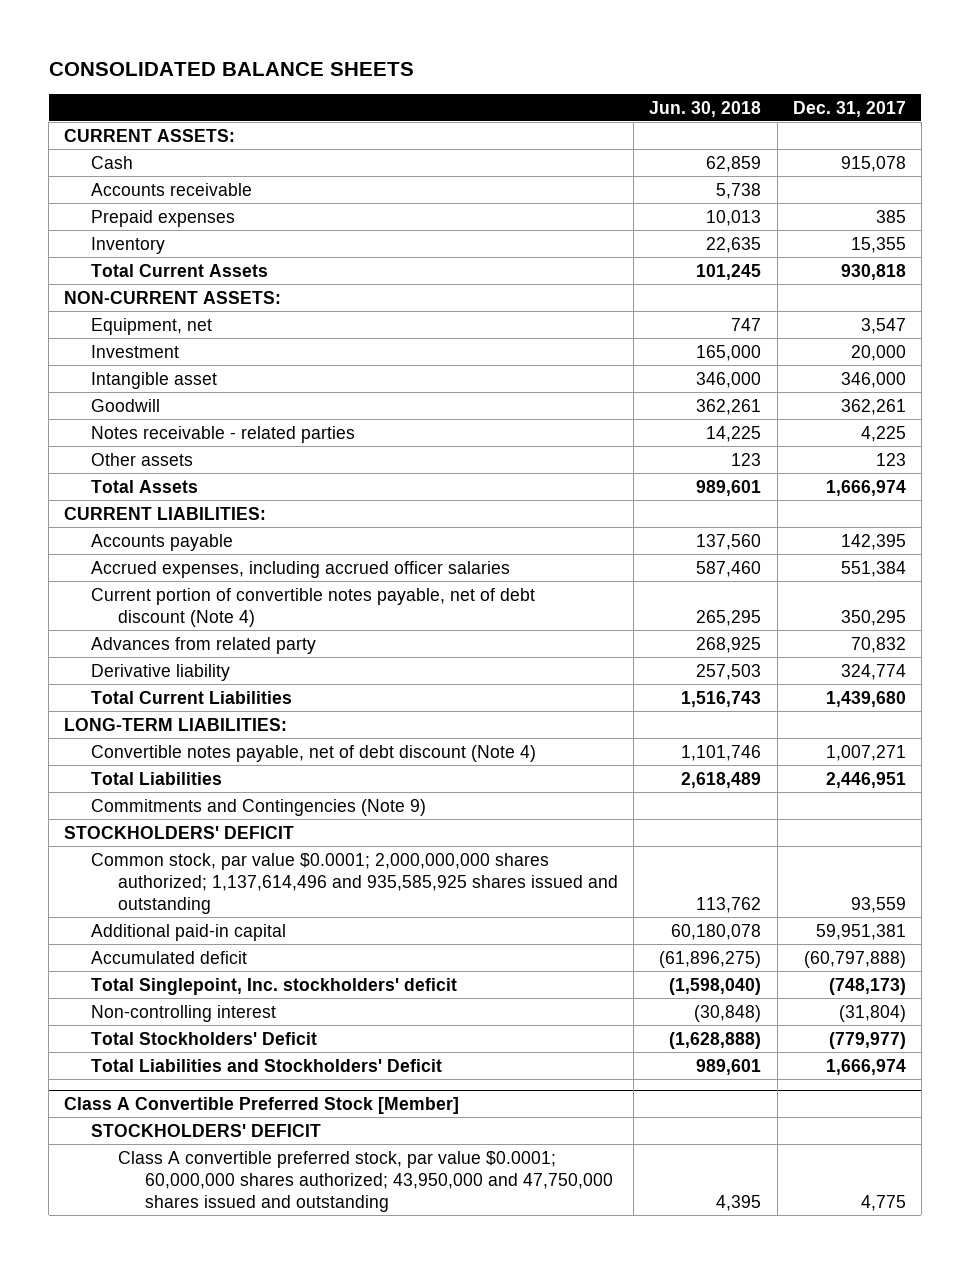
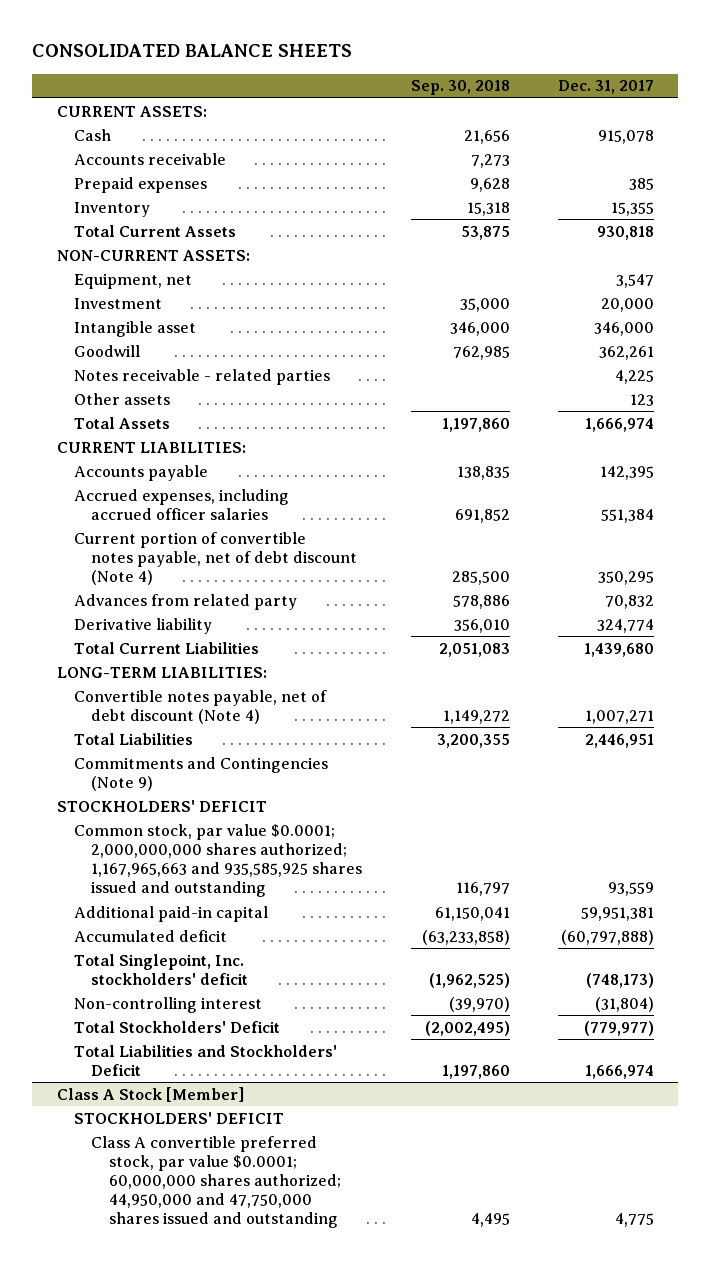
[649,100,762,117] Jun. 30, 2018 -> none
none -> [410,80,510,96] Sep. 30, 2018
[91,852,619,915] Common stock, par value $0.0001; 2,000,000,000 shares authorized; 1,137,614,496 and 935,585,925 shares issued and outstanding -> [73,823,363,898] Common stock, par value $0.0001; 2,000,000,000 shares authorized; 1,167,965,663 and 935,585,925 shares issued and outstanding
[64,1096,460,1114] Class A Convertible Preferred Stock [Member] -> [56,1086,244,1102] Class A Stock [Member]
[118,1150,614,1213] Class A convertible preferred stock, par value $0.0001; 60,000,000 shares authorized; 43,950,000 and 47,750,000 shares issued and outstanding -> [91,1135,341,1229] Class A convertible preferred stock, par value $0.0001; 60,000,000 shares authorized; 44,950,000 and 47,750,000 shares issued and outstanding

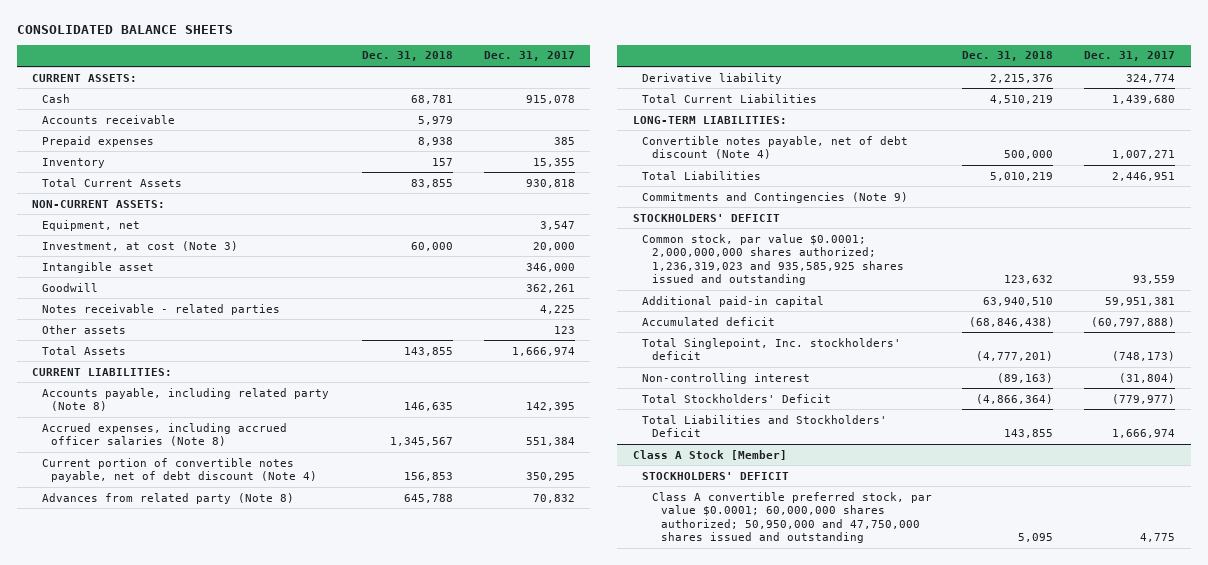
[410,80,510,96] Sep. 30, 2018 -> none
none -> [361,51,453,62] Dec. 31, 2018
[73,297,162,309] Investment -> [41,240,238,251] Investment, at cost (Note 3)
[73,464,208,481] Accounts payable -> [41,387,329,412] Accounts payable, including related party (Note 8)
[73,488,289,520] Accrued expenses, including accrued officer salaries -> [41,422,287,447] Accrued expenses, including accrued officer salaries (Note 8)
[73,593,297,610] Advances from related party -> [41,492,294,504] Advances from related party (Note 8)
[73,823,363,898] Common stock, par value $0.0001; 2,000,000,000 shares authorized; 1,167,965,663 and 935,585,925 shares issued and outstanding -> [642,233,904,285] Common stock, par value $0.0001; 2,000,000,000 shares authorized; 1,236,319,023 and 935,585,925 shares issued and outstanding
[91,1135,341,1229] Class A convertible preferred stock, par value $0.0001; 60,000,000 shares authorized; 44,950,000 and 47,750,000 shares issued and outstanding -> [651,491,932,543] Class A convertible preferred stock, par value $0.0001; 60,000,000 shares authorized; 50,950,000 and 47,750,000 shares issued and outstanding

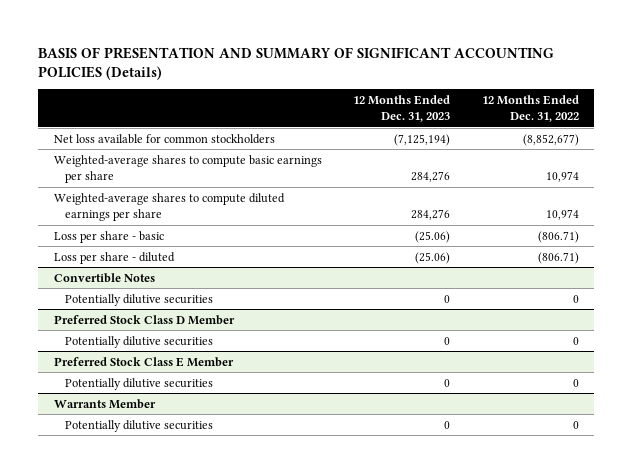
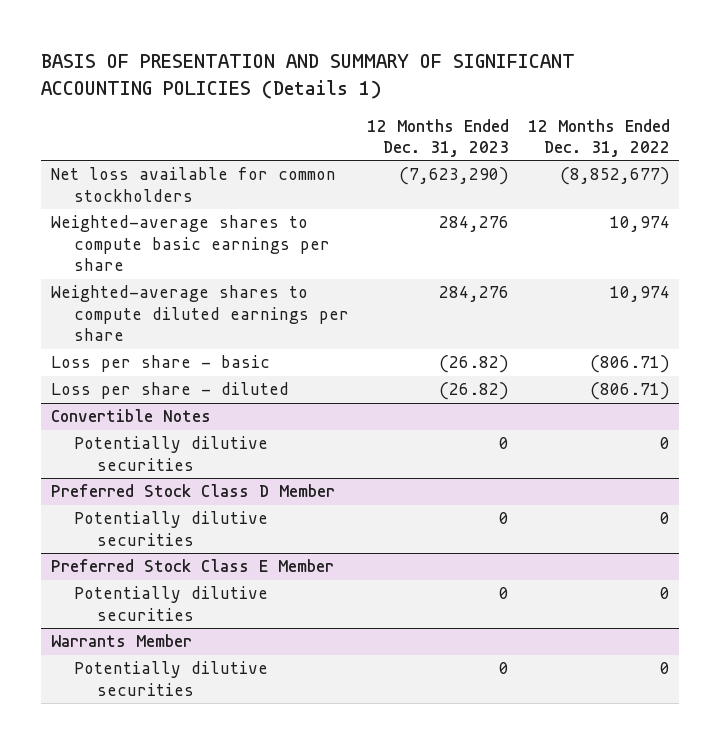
[38,46,555,80] BASIS OF PRESENTATION AND SUMMARY OF SIGNIFICANT ACCOUNTING POLICIES (Details) -> [41,54,576,99] BASIS OF PRESENTATION AND SUMMARY OF SIGNIFICANT ACCOUNTING POLICIES (Details 1)
[394,133,451,146] (7,125,194) -> [399,167,510,186] (7,623,290)
[415,230,451,243] (25.06) -> [439,355,510,374] (26.82)
[415,251,451,264] (25.06) -> [439,382,510,401] (26.82)

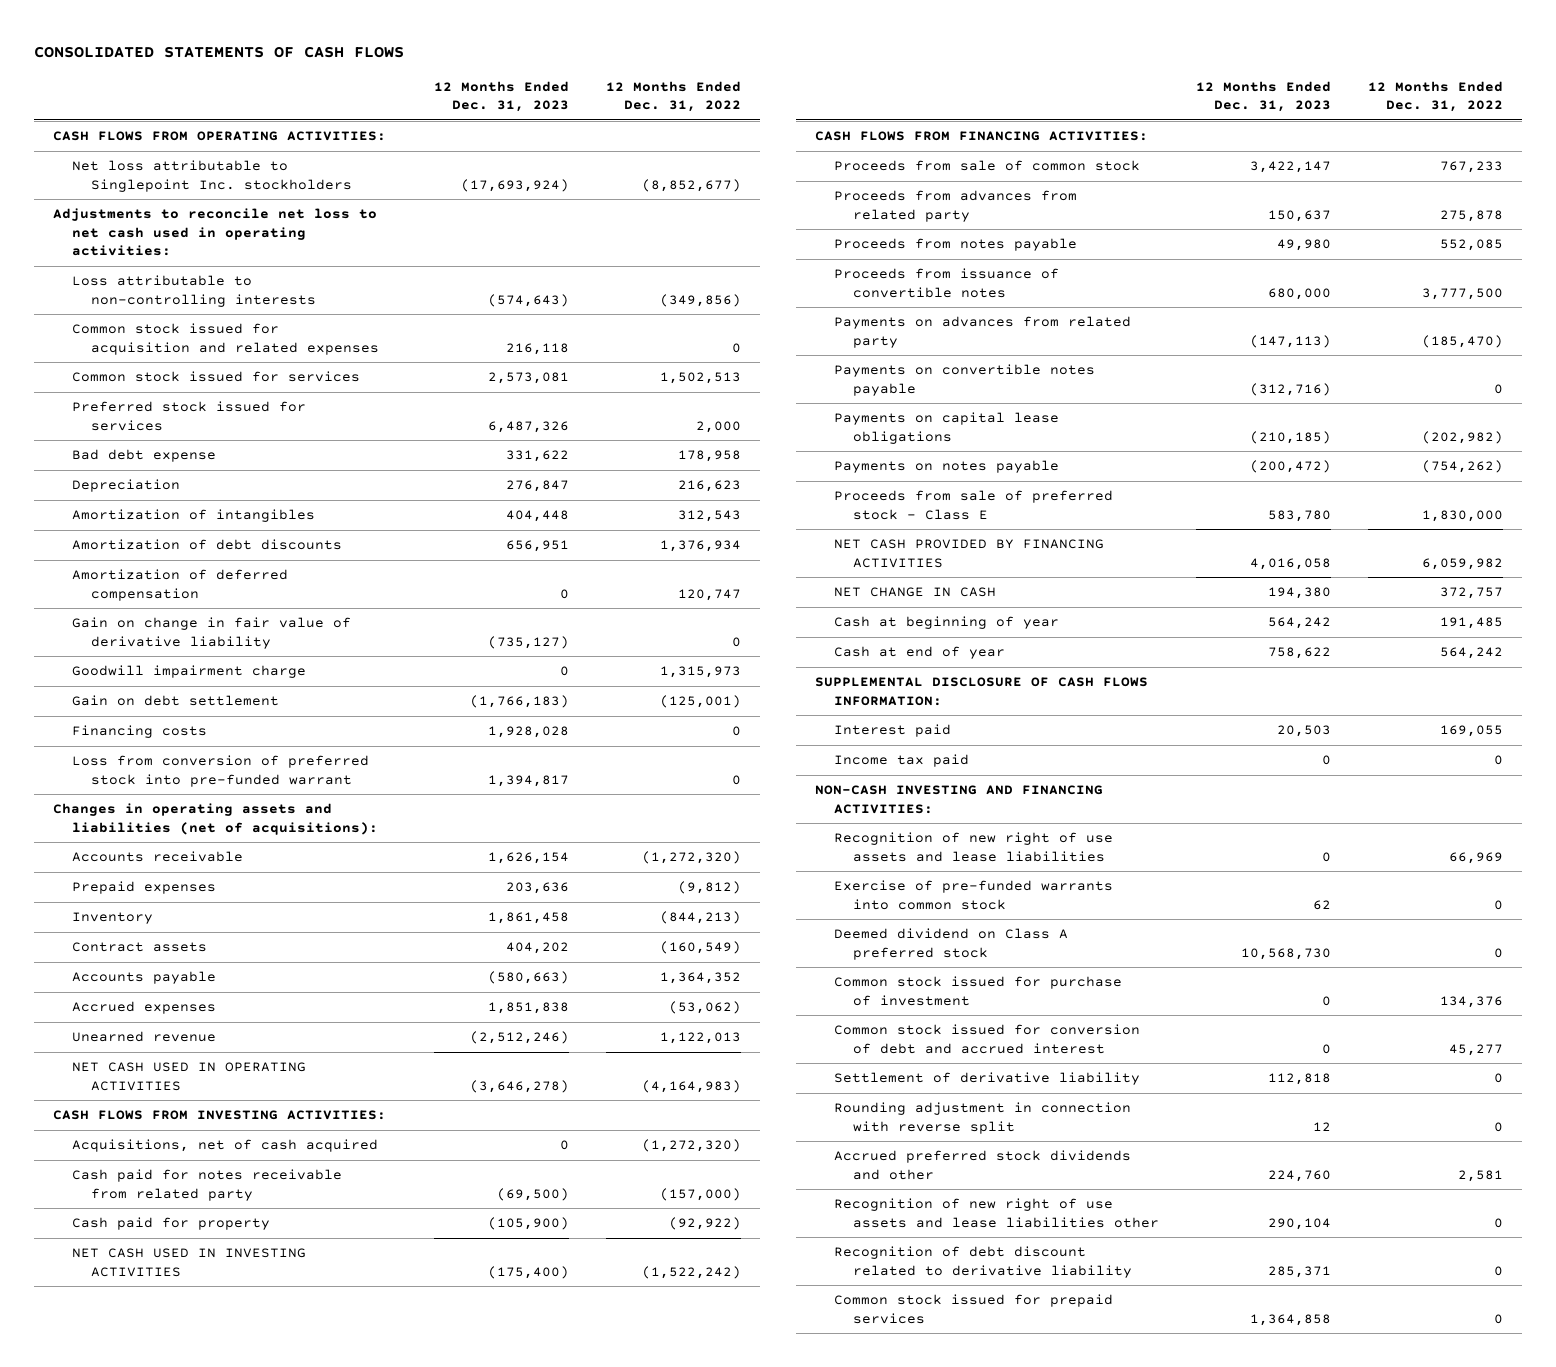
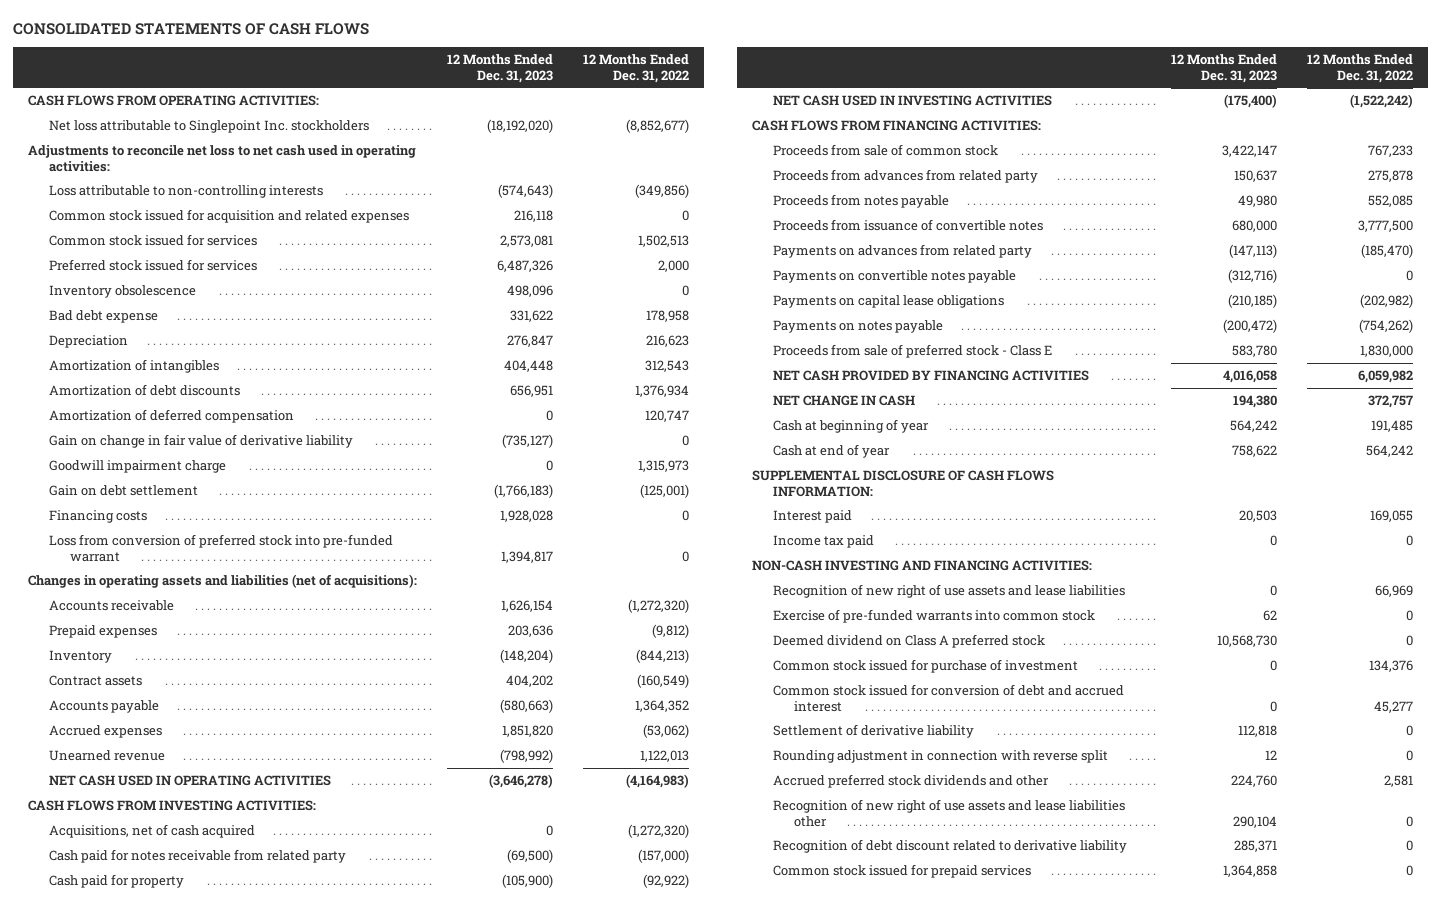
[460,178,569,192] (17,693,924) -> [487,119,554,134] (18,192,020)
none -> [49,285,197,299] Inventory obsolescence
[487,912,569,925] 1,861,458 -> [500,649,554,664] (148,204)
[487,1002,569,1015] 1,851,838 -> [502,725,554,738] 1,851,820
[469,1031,569,1045] (2,512,246) -> [500,749,554,764] (798,992)

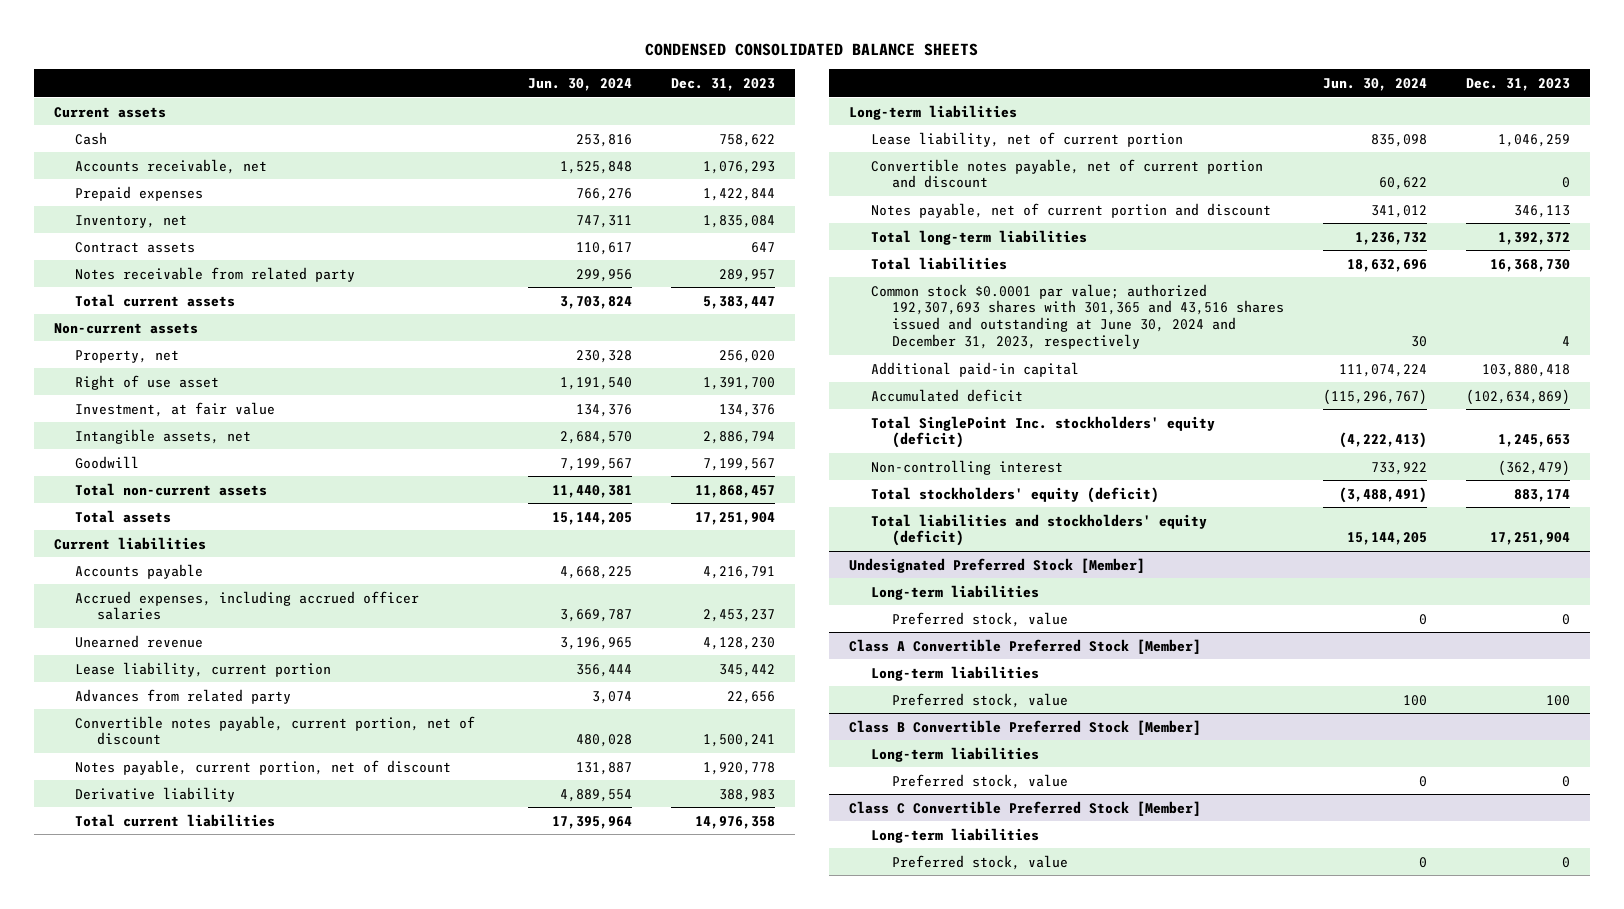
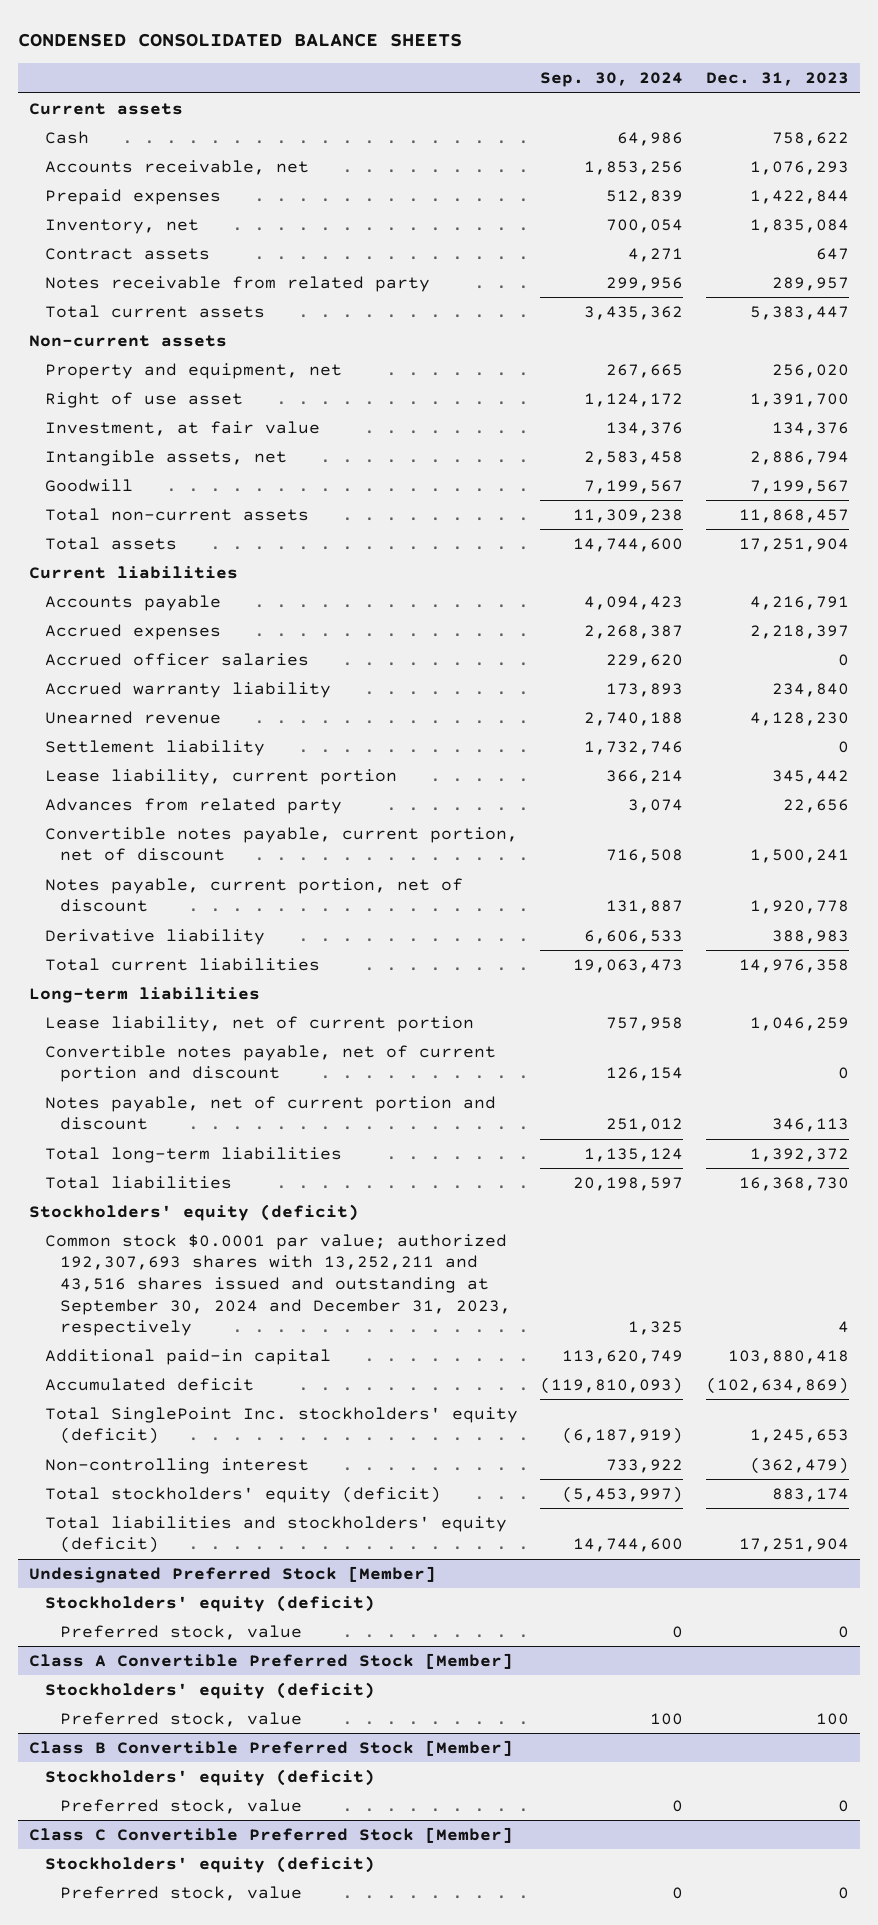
[528,77,633,91] Jun. 30, 2024 -> none
none -> [540,72,684,88] Sep. 30, 2024
[75,349,180,363] Property, net -> [44,362,342,379] Property and equipment, net
[75,590,420,621] Accrued expenses, including accrued officer salaries -> [44,623,221,640] Accrued expenses
[703,609,776,623] 2,453,237 -> [750,624,850,639] 2,218,397
none -> [44,652,309,666] Accrued officer salaries
none -> [44,681,331,698] Accrued warranty liability
none -> [44,739,265,756] Settlement liability
none -> [29,1203,360,1221] Stockholders' equity (deficit)
[870,283,1285,350] Common stock $0.0001 par value; authorized 192,307,693 shares with 301,365 and 43,516 shares issued and outstanding at June 30, 2024 and December 31, 2023, respectively -> [44,1233,511,1337] Common stock $0.0001 par value; authorized 192,307,693 shares with 13,252,211 and 43,516 shares issued and outstanding at September 30, 2024 and December 31, 2023, respectively
[870,584,1039,600] Long-term liabilities -> none
none -> [44,1594,375,1612] Stockholders' equity (deficit)
[870,665,1039,681] Long-term liabilities -> none
none -> [44,1681,375,1699] Stockholders' equity (deficit)
[870,746,1039,762] Long-term liabilities -> none
none -> [44,1768,375,1786] Stockholders' equity (deficit)
[870,827,1039,843] Long-term liabilities -> none
none -> [44,1855,375,1873] Stockholders' equity (deficit)

